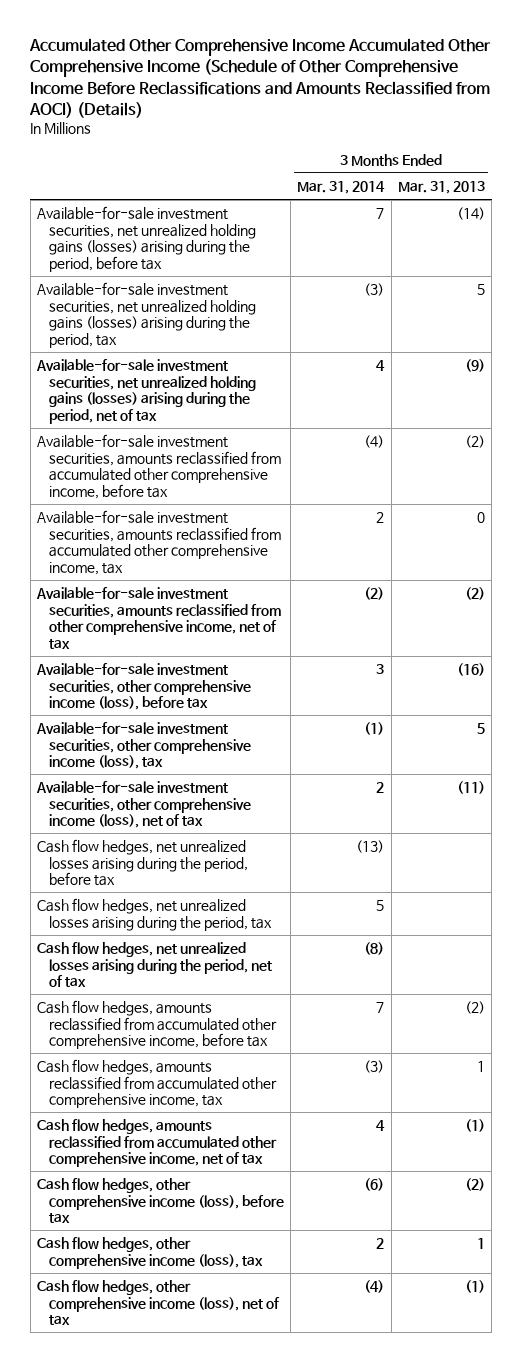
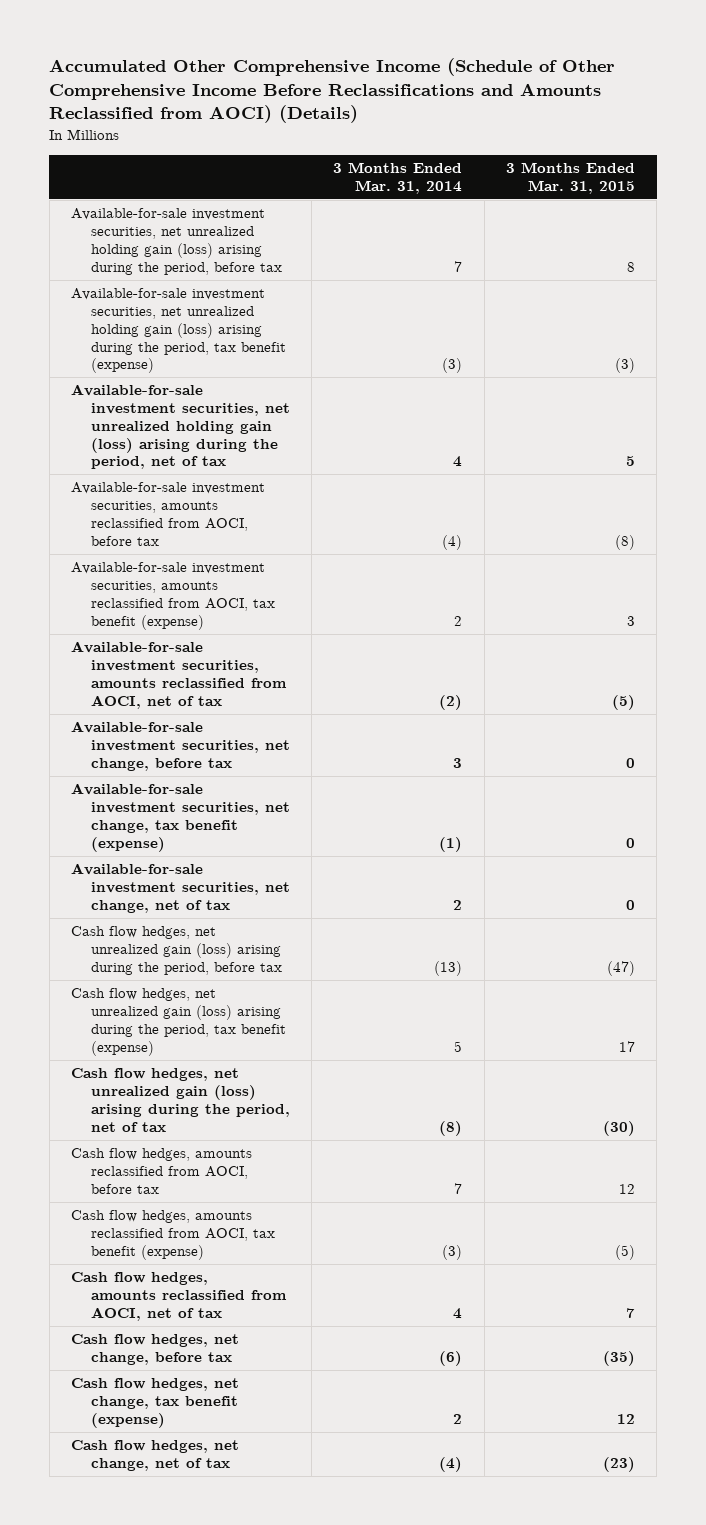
[29,38,492,118] Accumulated Other Comprehensive Income Accumulated Other Comprehensive Income (Schedule of Other Comprehensive Income Before Reclassifications and Amounts Reclassified from AOCI) (Details) -> [49,58,616,124] Accumulated Other Comprehensive Income (Schedule of Other Comprehensive Income Before Reclassifications and Amounts Reclassified from AOCI) (Details)
[397,180,485,194] Mar. 31, 2013 -> none
none -> [505,162,635,194] 3 Months Ended Mar. 31, 2015
[37,206,256,272] Available-for-sale investment securities, net unrealized holding gains (losses) arising during the period, before tax -> [70,208,282,275] Available-for-sale investment securities, net unrealized holding gain (loss) arising during the period, before tax
[37,282,256,348] Available-for-sale investment securities, net unrealized holding gains (losses) arising during the period, tax -> [70,288,286,374] Available-for-sale investment securities, net unrealized holding gain (loss) arising during the period, tax benefit (expense)
[36,359,256,424] Available-for-sale investment securities, net unrealized holding gains (losses) arising during the period, net of tax -> [70,384,290,470] Available-for-sale investment securities, net unrealized holding gain (loss) arising during the period, net of tax
[37,434,281,499] Available-for-sale investment securities, amounts reclassified from accumulated other comprehensive income, before tax -> [70,482,265,546] Available-for-sale investment securities, amounts reclassified from AOCI, before tax
[37,510,281,575] Available-for-sale investment securities, amounts reclassified from accumulated other comprehensive income, tax -> [70,562,275,630] Available-for-sale investment securities, amounts reclassified from AOCI, tax benefit (expense)
[36,587,281,649] Available-for-sale investment securities, amounts reclassified from other comprehensive income, net of tax -> [70,641,287,709] Available-for-sale investment securities, amounts reclassified from AOCI, net of tax
[36,663,251,711] Available-for-sale investment securities, other comprehensive income (loss), before tax -> [70,721,290,771] Available-for-sale investment securities, net change, before tax
[36,722,251,770] Available-for-sale investment securities, other comprehensive income (loss), tax -> [70,783,290,852] Available-for-sale investment securities, net change, tax benefit (expense)
[36,781,251,829] Available-for-sale investment securities, other comprehensive income (loss), net of tax -> [70,863,290,913] Available-for-sale investment securities, net change, net of tax
[37,839,248,887] Cash flow hedges, net unrealized losses arising during the period, before tax -> [70,926,282,975] Cash flow hedges, net unrealized gain (loss) arising during the period, before tax
[37,898,272,931] Cash flow hedges, net unrealized losses arising during the period, tax -> [70,988,286,1056] Cash flow hedges, net unrealized gain (loss) arising during the period, tax benefit (expense)
[37,942,272,988] Cash flow hedges, net unrealized losses arising during the period, net of tax -> [70,1068,290,1132] Cash flow hedges, net unrealized gain (loss) arising during the period, net of tax
[37,1000,277,1050] Cash flow hedges, amounts reclassified from accumulated other comprehensive income, before tax -> [70,1148,252,1194] Cash flow hedges, amounts reclassified from AOCI, before tax
[37,1059,277,1109] Cash flow hedges, amounts reclassified from accumulated other comprehensive income, tax -> [70,1210,275,1260] Cash flow hedges, amounts reclassified from AOCI, tax benefit (expense)
[37,1119,277,1168] Cash flow hedges, amounts reclassified from accumulated other comprehensive income, net of tax -> [70,1272,287,1321] Cash flow hedges, amounts reclassified from AOCI, net of tax
[37,1178,284,1224] Cash flow hedges, other comprehensive income (loss), before tax -> [70,1334,239,1366] Cash flow hedges, net change, before tax
[37,1237,263,1269] Cash flow hedges, other comprehensive income (loss), tax -> [70,1378,239,1428] Cash flow hedges, net change, tax benefit (expense)
[37,1280,280,1326] Cash flow hedges, other comprehensive income (loss), net of tax -> [70,1440,239,1472] Cash flow hedges, net change, net of tax

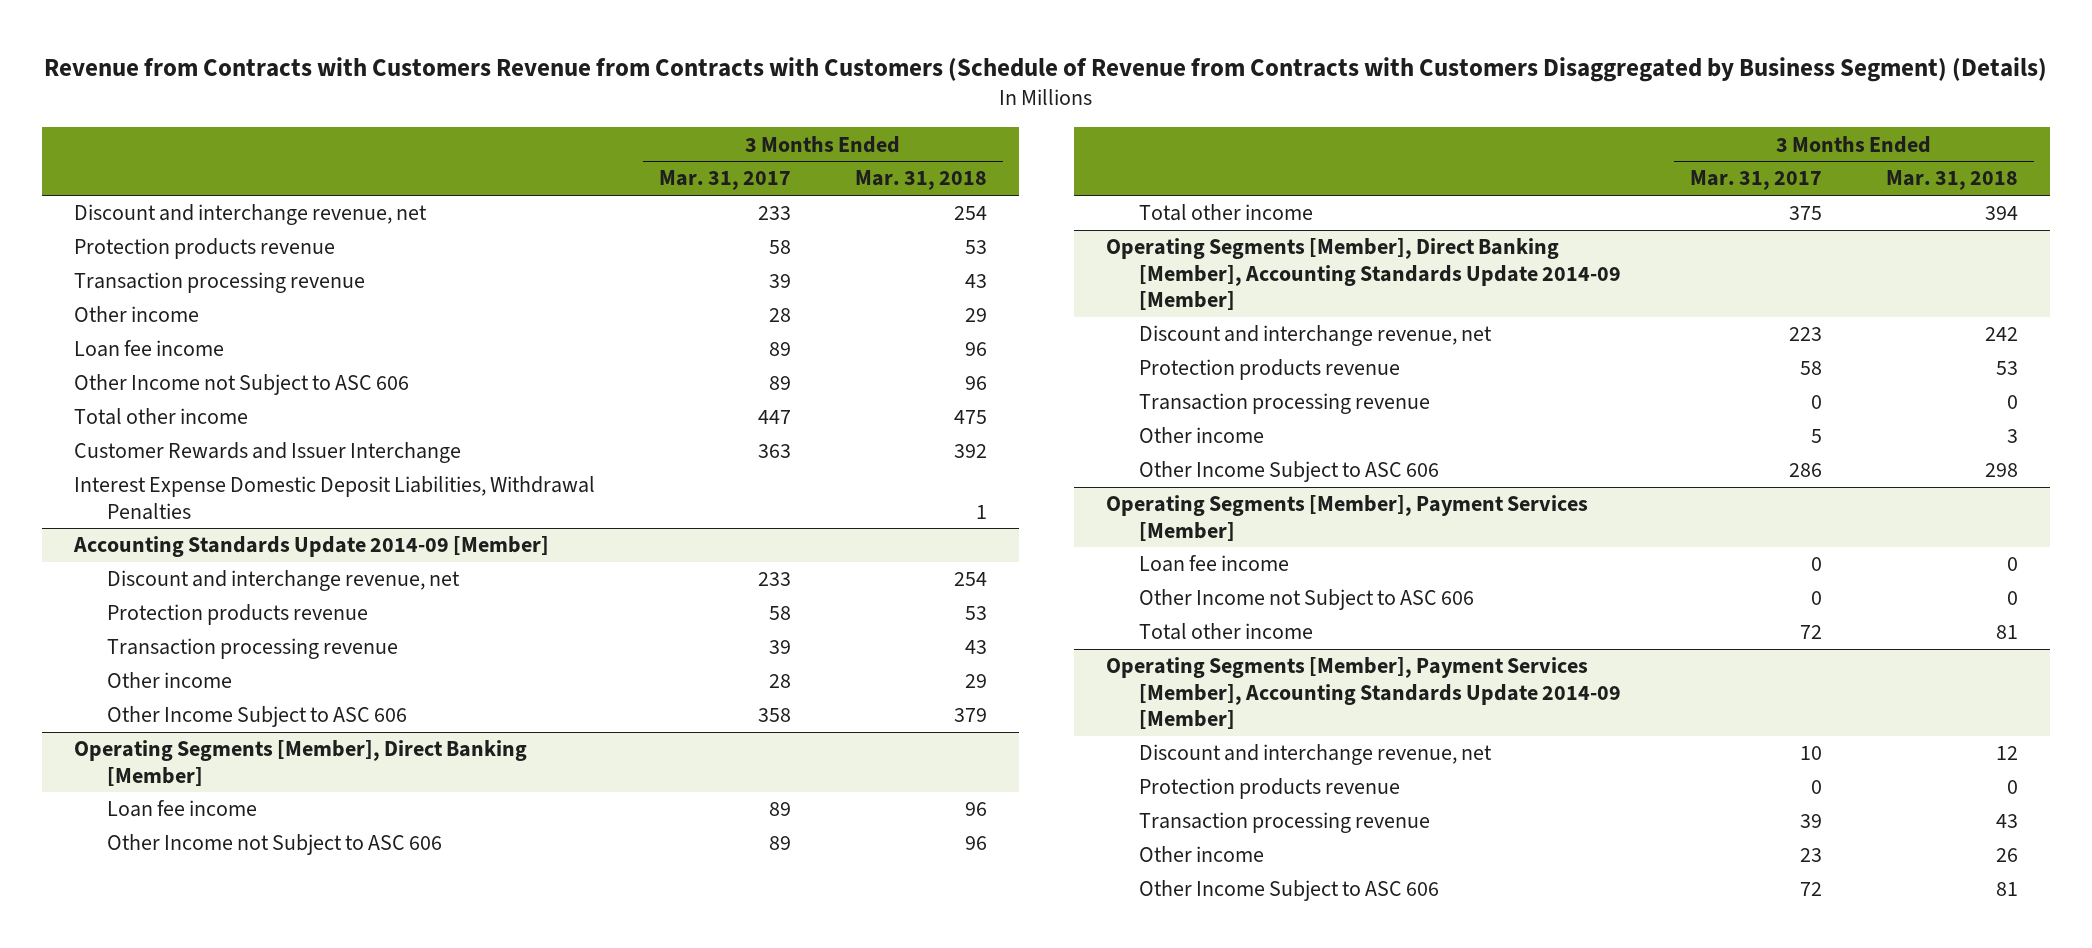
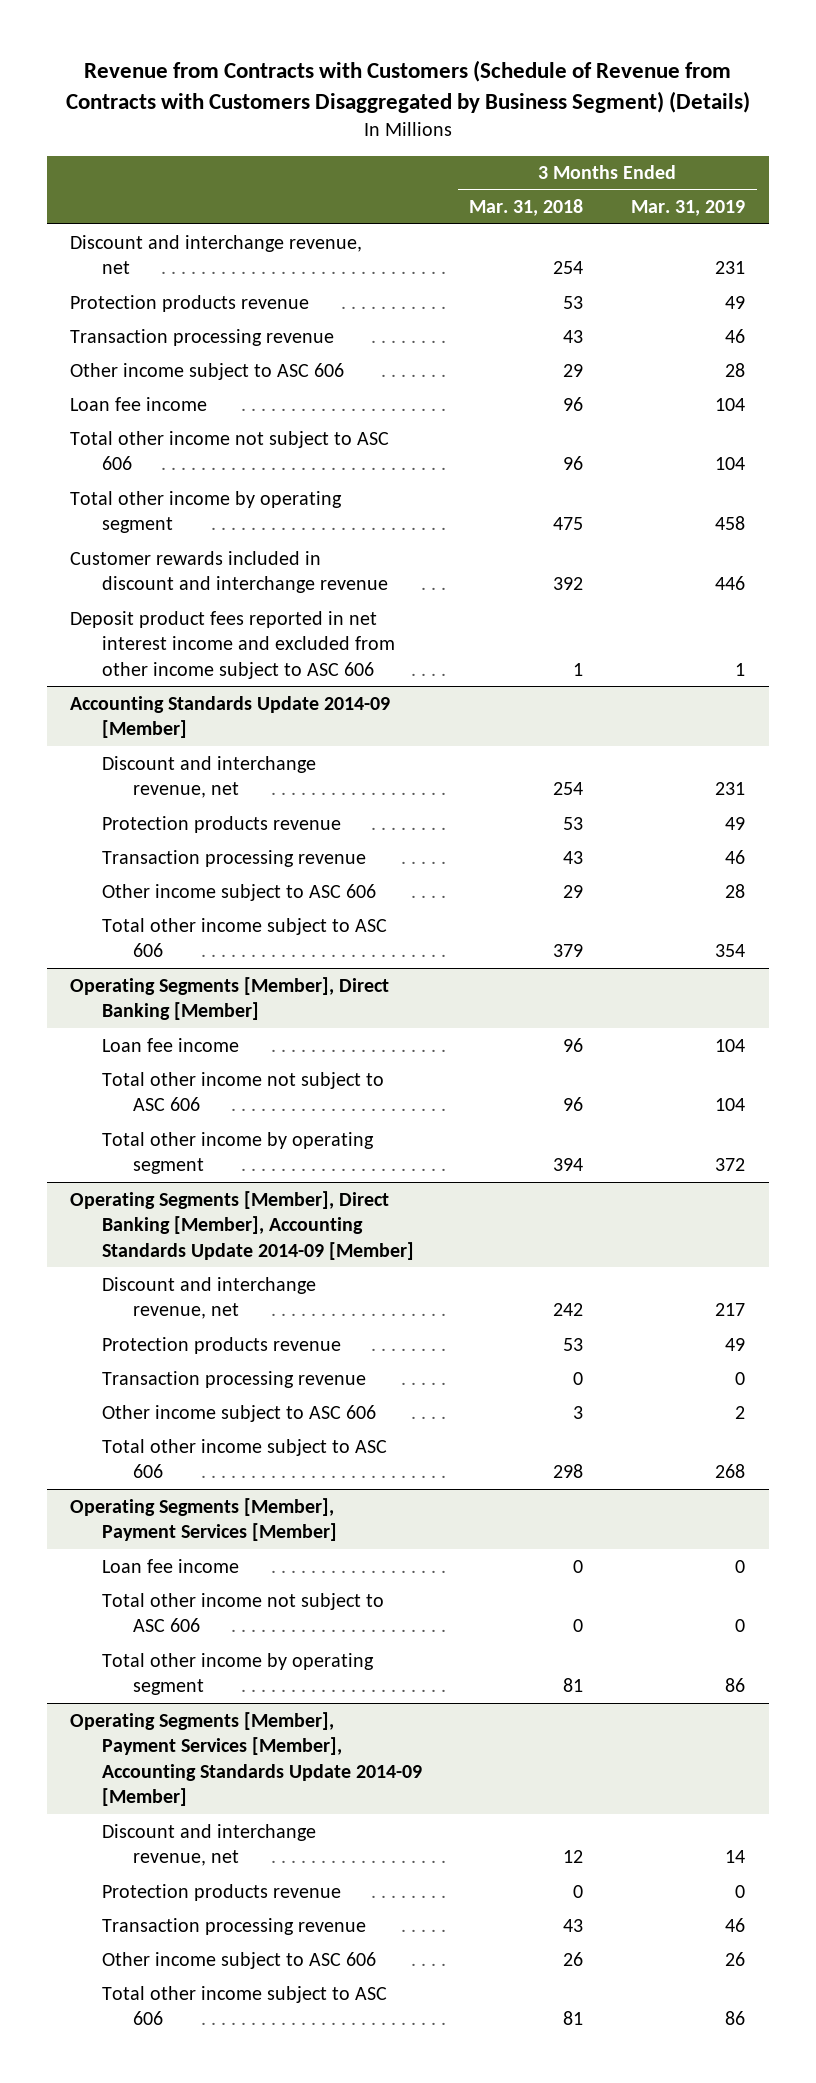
[44,56,2048,82] Revenue from Contracts with Customers Revenue from Contracts with Customers (Schedule of Revenue from Contracts with Customers Disaggregated by Business Segment) (Details) -> [65,59,750,113] Revenue from Contracts with Customers (Schedule of Revenue from Contracts with Customers Disaggregated by Business Segment) (Details)
[658,170,791,191] Mar. 31, 2017 -> none
none -> [631,200,746,217] Mar. 31, 2019
[73,306,199,323] Other income -> [70,362,345,380] Other income subject to ASC 606
[73,374,409,396] Other Income not Subject to ASC 606 -> [70,430,390,471] Total other income not subject to ASC 606
[73,408,248,426] Total other income -> [70,490,343,534] Total other income by operating segment
[73,442,461,464] Customer Rewards and Issuer Interchange -> [70,550,388,594] Customer rewards included in discount and interchange revenue
[73,476,595,520] Interest Expense Domestic Deposit Liabilities, Withdrawal Penalties -> [70,610,395,679] Deposit product fees reported in net interest income and excluded from other income subject to ASC 606
[107,672,233,689] Other income -> [101,883,376,901] Other income subject to ASC 606
[107,706,408,728] Other Income Subject to ASC 606 -> [101,917,387,958] Total other income subject to ASC 606
[107,834,443,856] Other Income not Subject to ASC 606 -> [101,1071,384,1112] Total other income not subject to ASC 606
[1138,204,1313,222] Total other income -> [101,1131,374,1175] Total other income by operating segment
[1138,427,1264,444] Other income -> [101,1404,376,1422] Other income subject to ASC 606
[1138,461,1439,483] Other Income Subject to ASC 606 -> [101,1438,387,1479] Total other income subject to ASC 606
[1138,589,1474,611] Other Income not Subject to ASC 606 -> [101,1592,384,1633] Total other income not subject to ASC 606
[1138,623,1313,641] Total other income -> [101,1652,374,1696] Total other income by operating segment
[1138,846,1264,863] Other income -> [101,1951,376,1969] Other income subject to ASC 606
[1138,880,1439,902] Other Income Subject to ASC 606 -> [101,1985,387,2026] Total other income subject to ASC 606

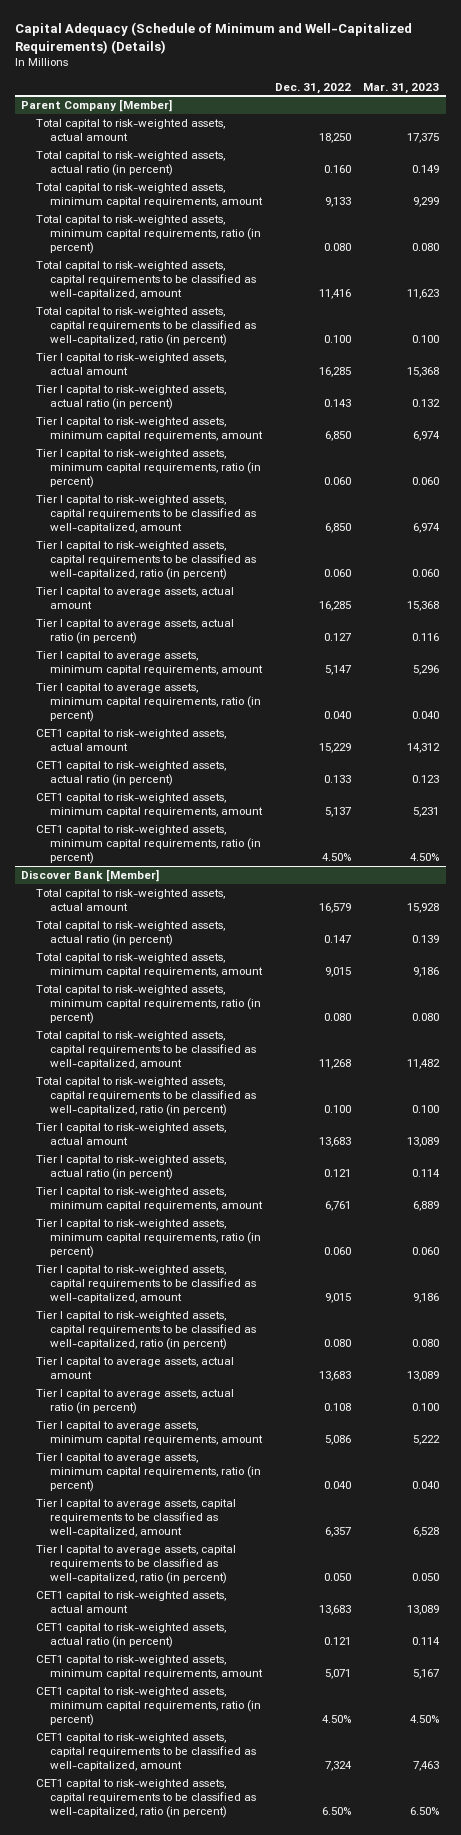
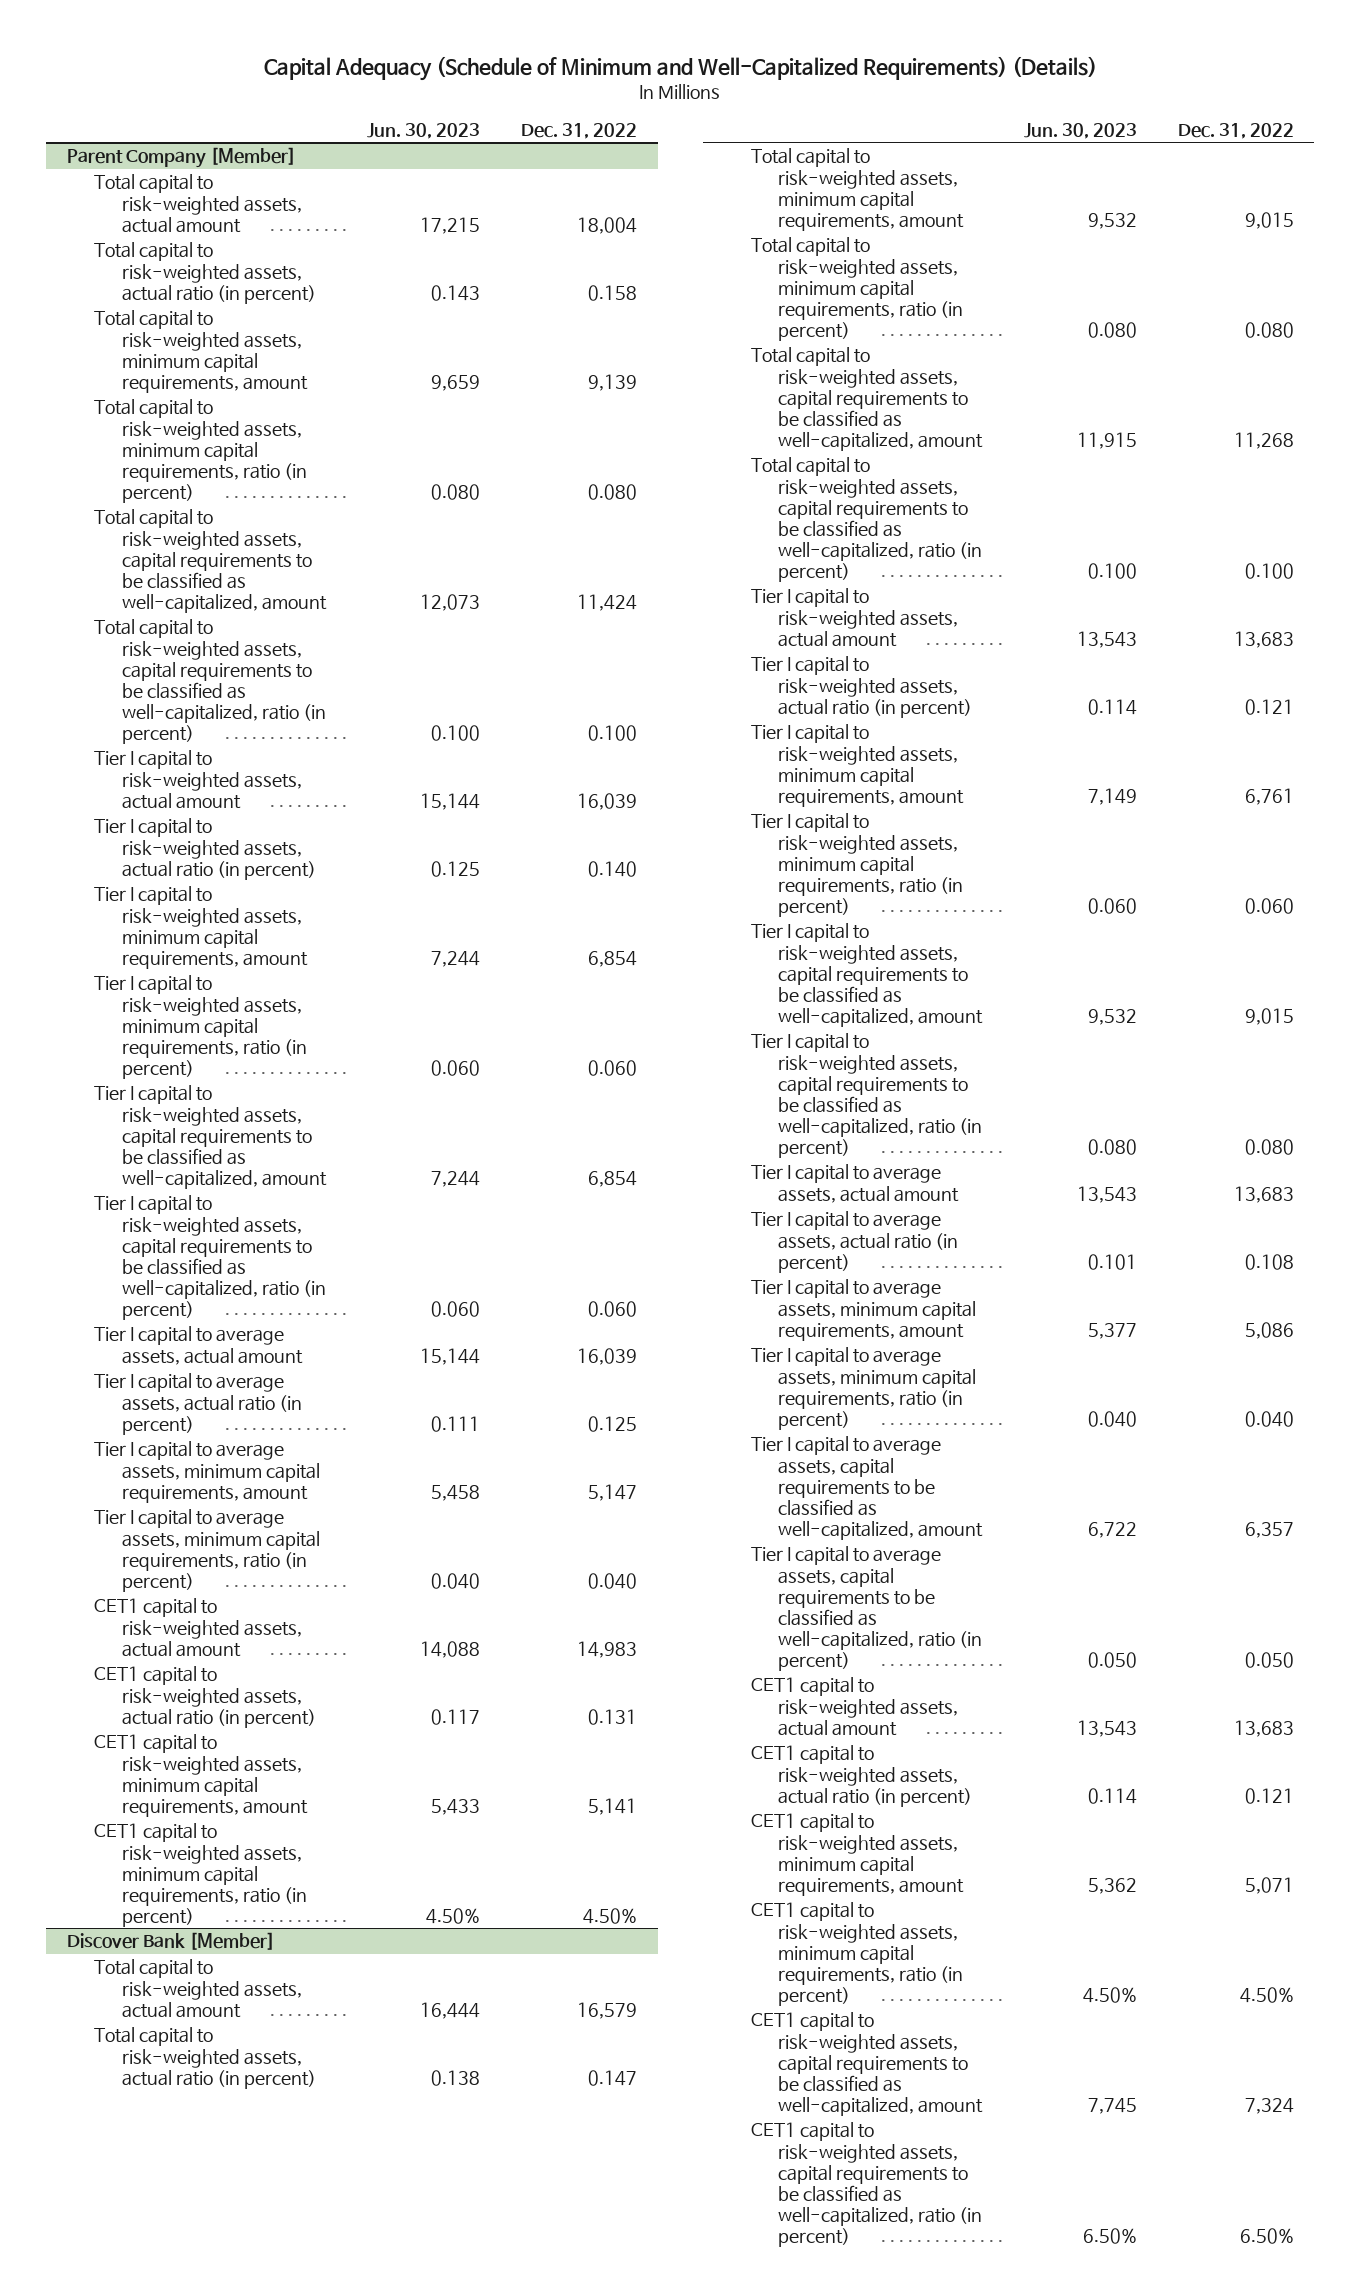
[363,82,440,94] Mar. 31, 2023 -> none
none -> [367,122,481,139] Jun. 30, 2023
[318,133,351,144] 18,250 -> [577,216,638,234] 18,004
[323,165,351,174] 0.160 -> [588,284,638,301] 0.158
[324,197,351,208] 9,133 -> [588,373,638,391] 9,139
[318,289,351,300] 11,416 -> [577,593,638,611] 11,424
[318,367,351,378] 16,285 -> [577,792,638,810] 16,039
[323,399,351,408] 0.143 -> [588,860,638,877] 0.140
[324,431,351,442] 6,850 -> [588,950,638,967] 6,854
[324,523,351,534] 6,850 -> [588,1170,638,1187] 6,854
[318,601,351,612] 16,285 -> [577,1347,638,1365] 16,039
[323,633,351,642] 0.127 -> [588,1415,638,1432] 0.125
[318,743,351,754] 15,229 -> [577,1640,638,1658] 14,983
[323,775,351,784] 0.133 -> [588,1708,638,1725] 0.131
[324,807,351,818] 5,137 -> [588,1797,638,1815] 5,141

